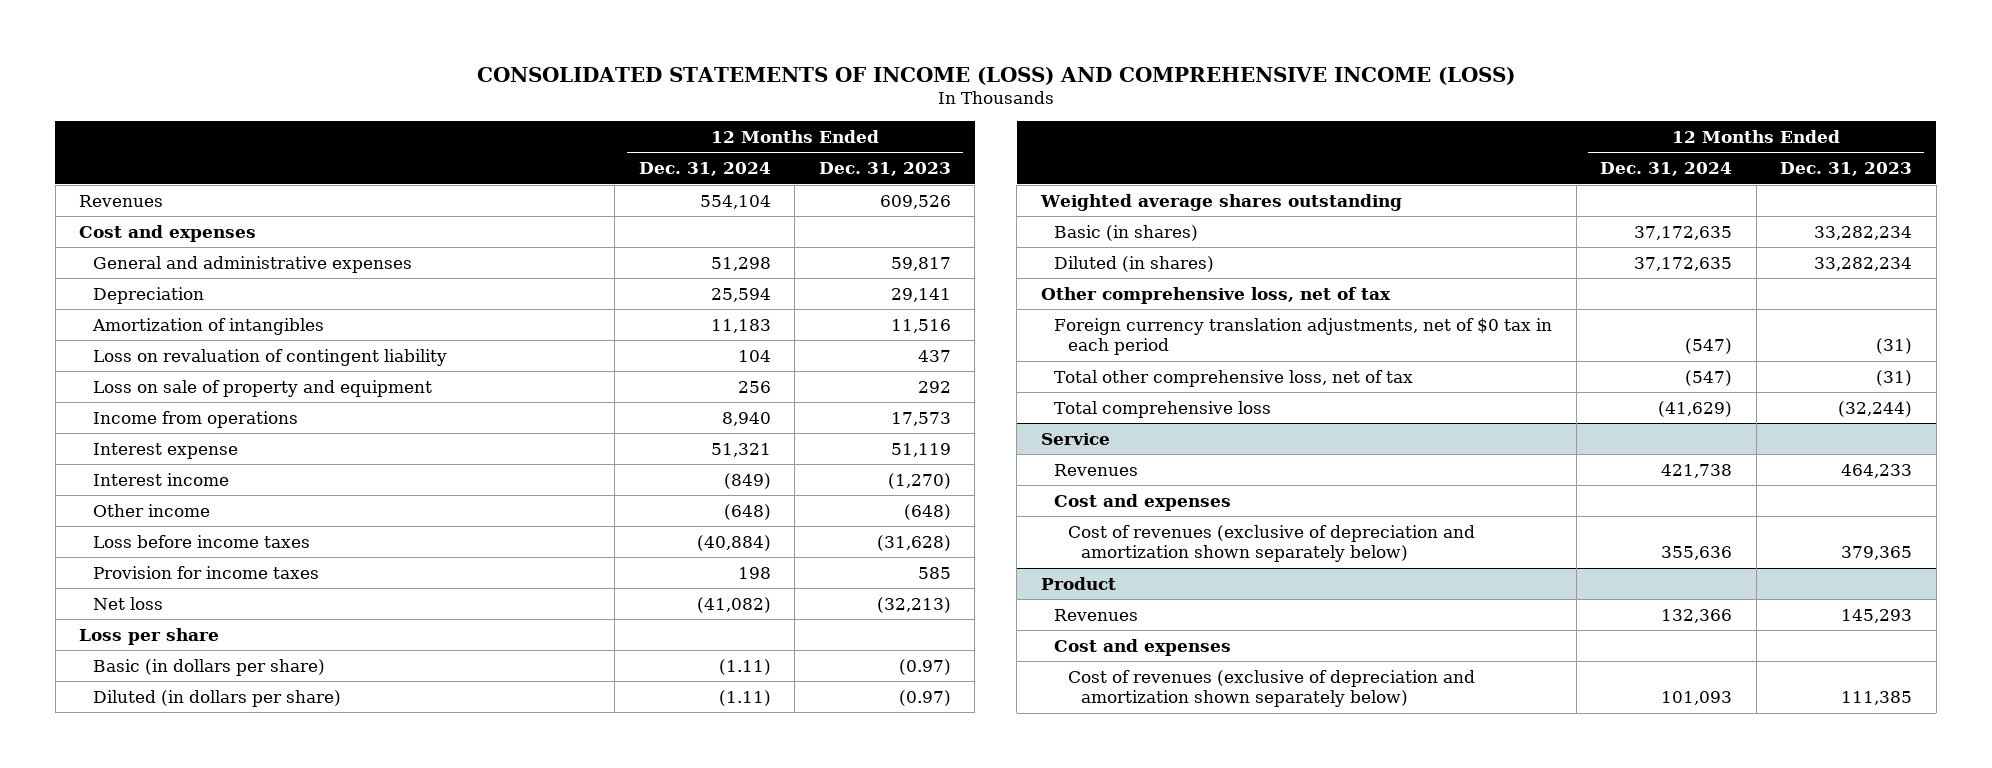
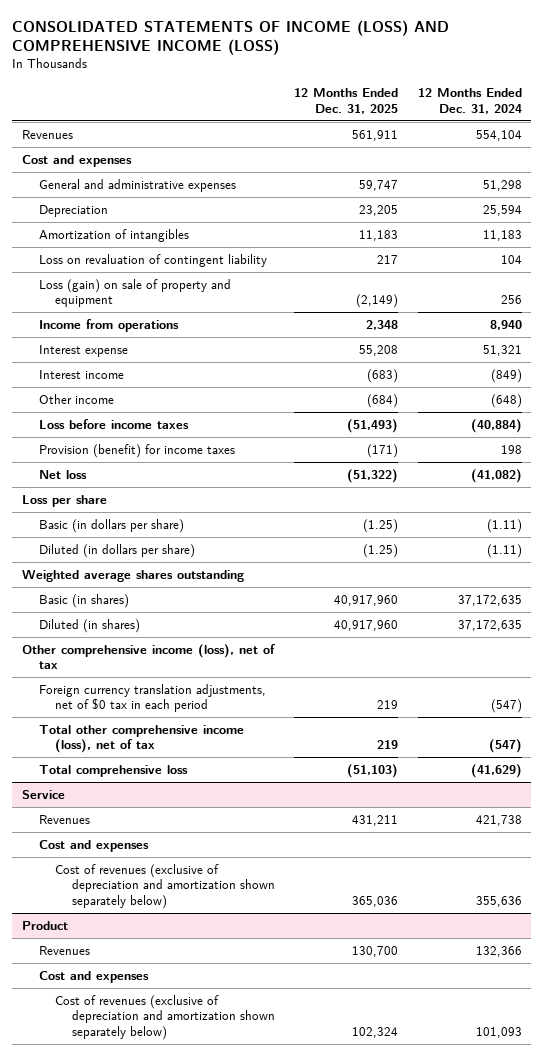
[818,162,951,177] Dec. 31, 2023 -> none
none -> [294,87,399,114] 12 Months Ended Dec. 31, 2025
[92,379,432,397] Loss on sale of property and equipment -> [38,278,231,308] Loss (gain) on sale of property and equipment
[92,565,319,579] Provision for income taxes -> [38,443,235,458] Provision (benefit) for income taxes
[1040,286,1391,304] Other comprehensive loss, net of tax -> [21,643,275,670] Other comprehensive income (loss), net of tax
[1054,369,1414,387] Total other comprehensive loss, net of tax -> [38,724,244,754] Total other comprehensive income (loss), net of tax

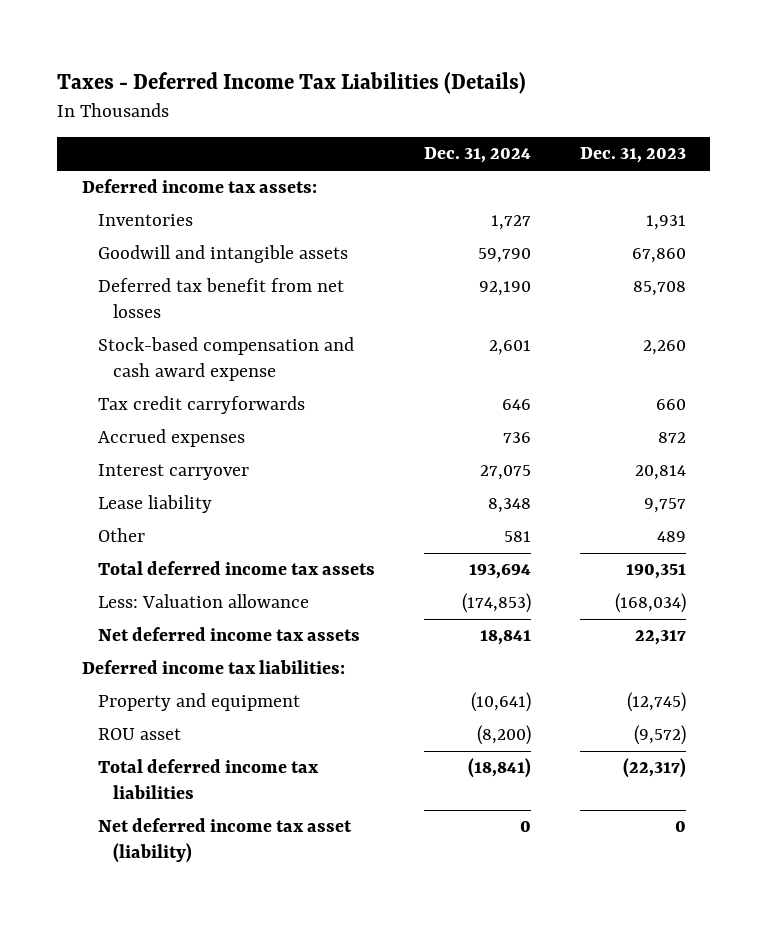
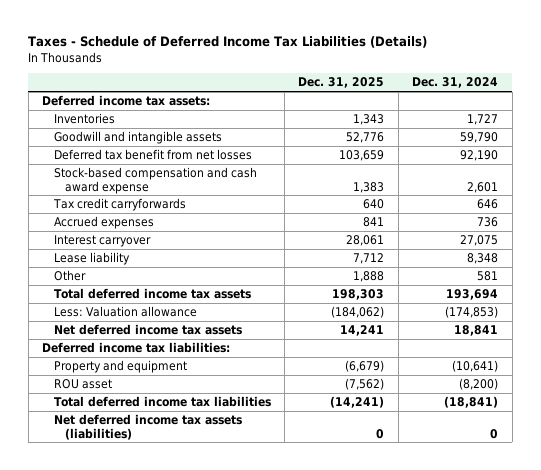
[57,72,527,95] Taxes - Deferred Income Tax Liabilities (Details) -> [28,36,428,49] Taxes - Schedule of Deferred Income Tax Liabilities (Details)
[579,147,686,164] Dec. 31, 2023 -> none
none -> [298,77,385,89] Dec. 31, 2025
[97,818,352,864] Net deferred income tax asset (liability) -> [53,414,242,440] Net deferred income tax assets (liabilities)

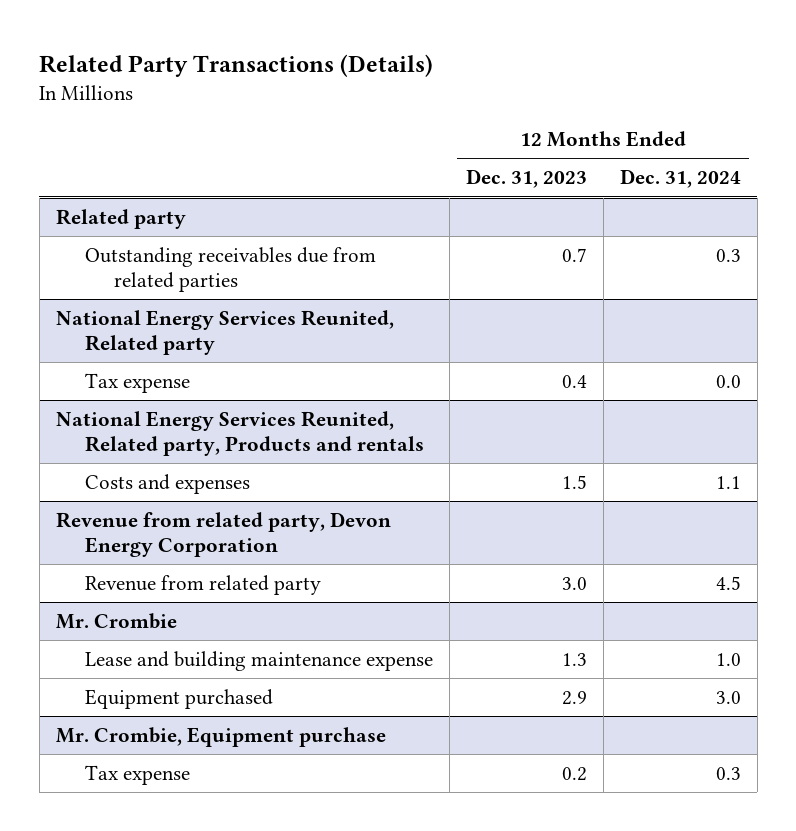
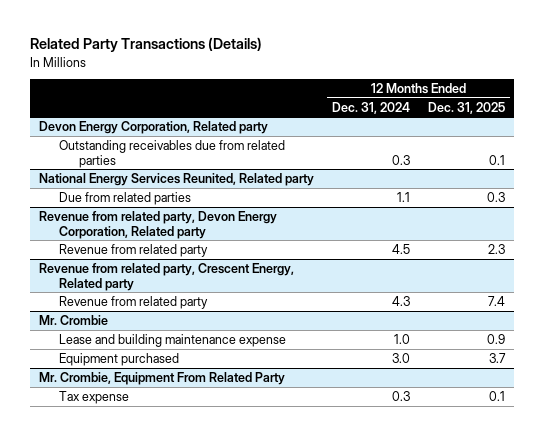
[465,169,587,189] Dec. 31, 2023 -> none
none -> [428,101,506,114] Dec. 31, 2025
[55,208,186,229] Related party -> none
none -> [38,120,268,134] Devon Energy Corporation, Related party
[84,372,190,393] Tax expense -> none
[55,410,424,456] National Energy Services Reunited, Related party, Products and rentals -> none
[84,473,250,494] Costs and expenses -> none
none -> [58,191,191,205] Due from related parties
[55,511,391,557] Revenue from related party, Devon Energy Corporation -> [38,210,277,239] Revenue from related party, Devon Energy Corporation, Related party
none -> [38,262,294,291] Revenue from related party, Crescent Energy, Related party
none -> [58,295,208,309] Revenue from related party
[55,726,386,747] Mr. Crombie, Equipment purchase -> none
none -> [38,371,285,385] Mr. Crombie, Equipment From Related Party

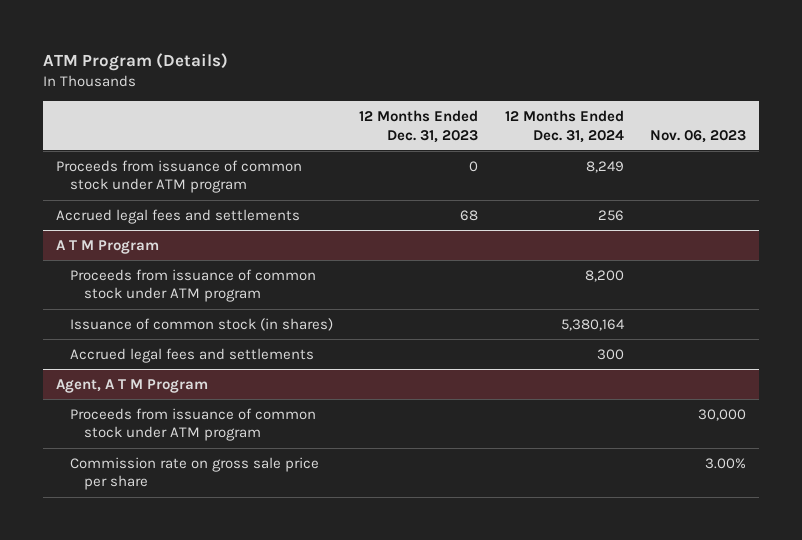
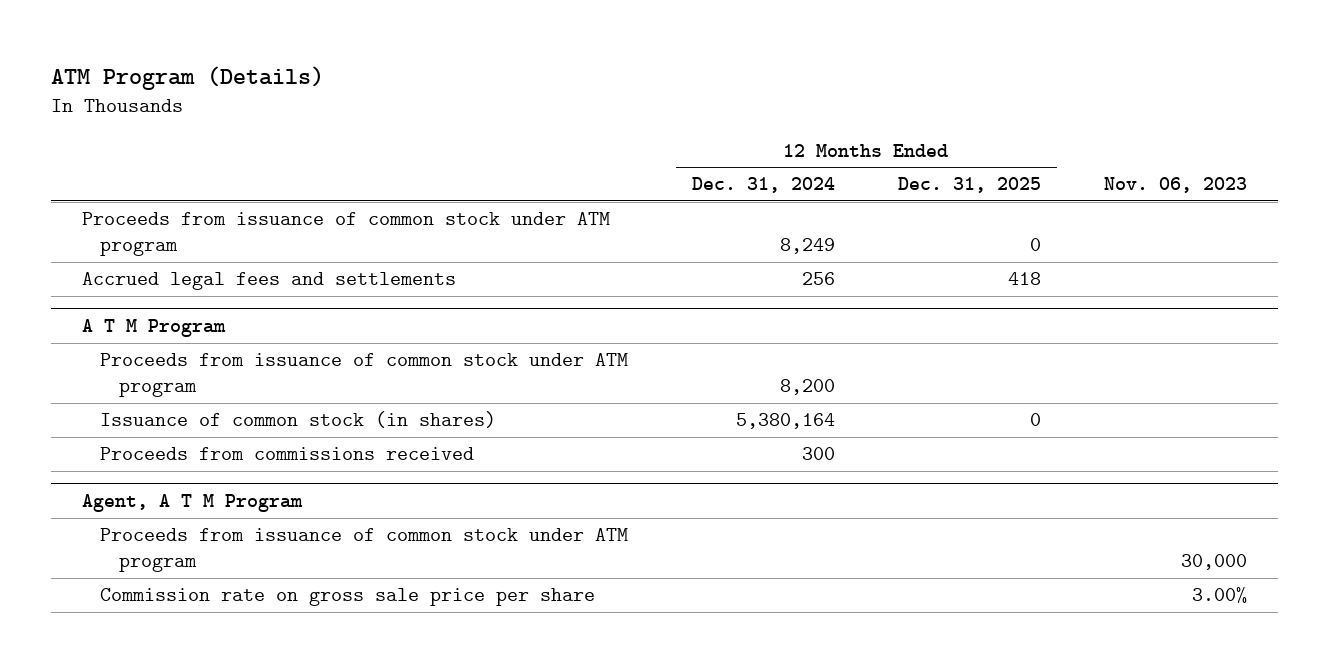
[359,109,479,143] 12 Months Ended Dec. 31, 2023 -> none
none -> [897,177,1041,194] Dec. 31, 2025
[70,347,315,363] Accrued legal fees and settlements -> none
none -> [100,447,475,461] Proceeds from commissions received

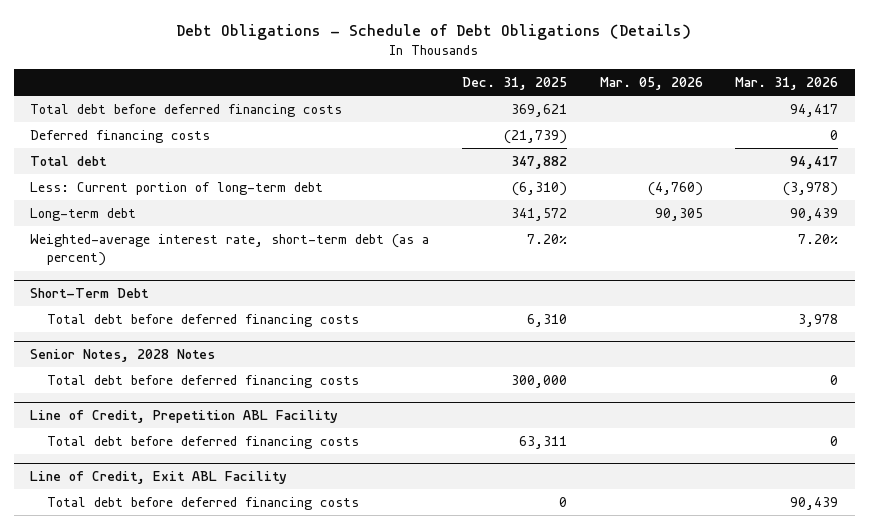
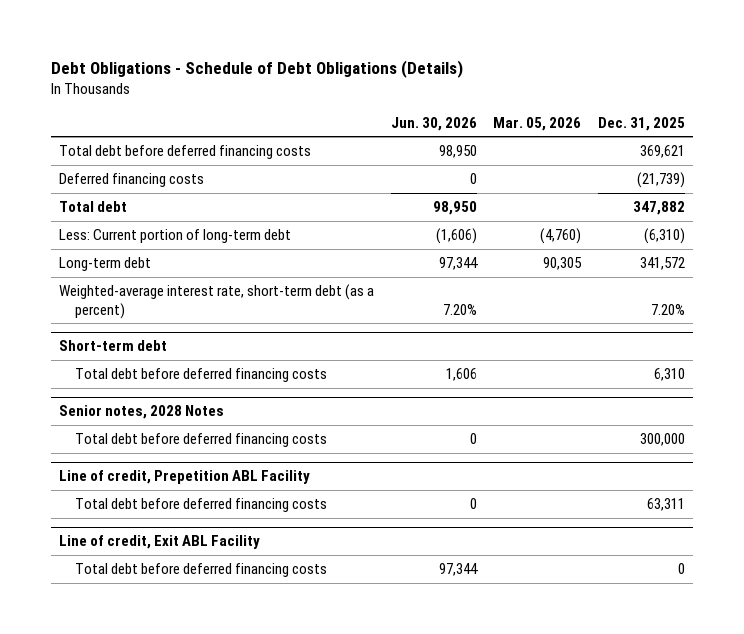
[735,76,839,90] Mar. 31, 2026 -> none
none -> [390,116,477,131] Jun. 30, 2026
[30,288,150,299] Short-Term Debt -> [59,340,168,352] Short-term debt
[30,349,216,363] Senior Notes, 2028 Notes -> [59,405,225,420] Senior notes, 2028 Notes
[30,410,339,424] Line of Credit, Prepetition ABL Facility -> [59,470,311,485] Line of credit, Prepetition ABL Facility
[30,471,288,485] Line of Credit, Exit ABL Facility -> [59,535,261,550] Line of credit, Exit ABL Facility

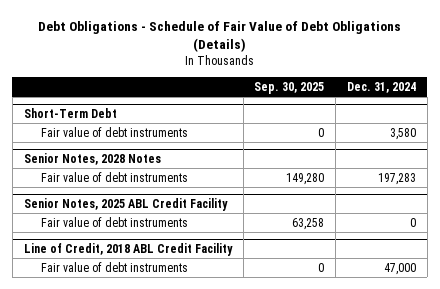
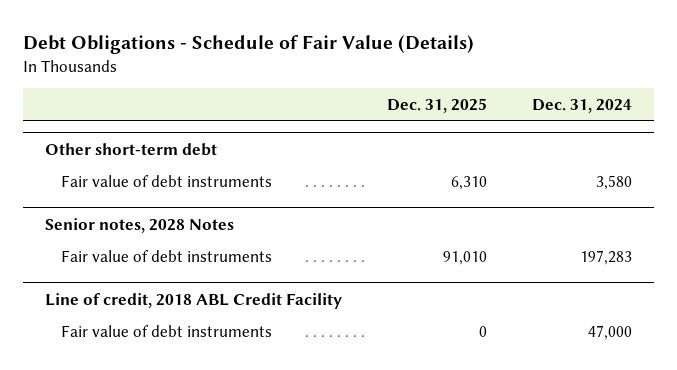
[37,20,401,53] Debt Obligations - Schedule of Fair Value of Debt Obligations (Details) -> [22,34,474,54] Debt Obligations - Schedule of Fair Value (Details)
[254,81,325,94] Sep. 30, 2025 -> none
none -> [386,98,487,114] Dec. 31, 2025
[23,107,117,118] Short-Term Debt -> [45,142,218,156] Other short-term debt
[23,152,161,165] Senior Notes, 2028 Notes -> [45,217,235,233] Senior notes, 2028 Notes
[23,197,228,211] Senior Notes, 2025 ABL Credit Facility -> none
[40,216,188,227] Fair value of debt instruments -> none
[23,242,233,256] Line of Credit, 2018 ABL Credit Facility -> [45,292,343,309] Line of credit, 2018 ABL Credit Facility

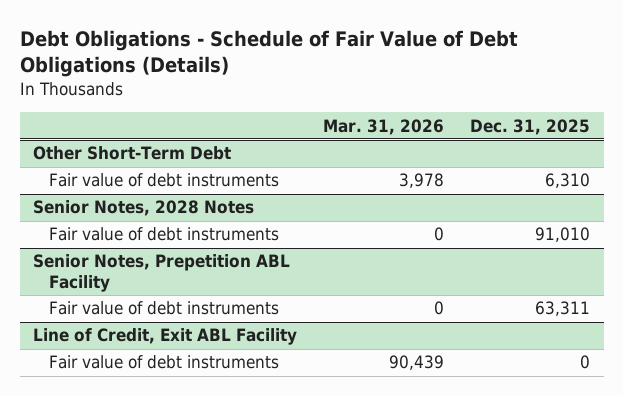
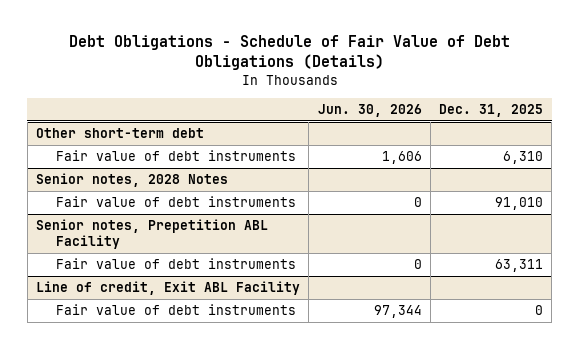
[323,118,445,135] Mar. 31, 2026 -> none
none -> [317,103,422,117] Jun. 30, 2026
[32,146,231,161] Other Short-Term Debt -> [36,128,205,139] Other short-term debt
[32,200,254,217] Senior Notes, 2028 Notes -> [36,173,229,188] Senior notes, 2028 Notes
[32,254,290,292] Senior Notes, Prepetition ABL Facility -> [36,219,269,250] Senior notes, Prepetition ABL Facility
[32,328,297,346] Line of Credit, Exit ABL Facility -> [36,281,301,296] Line of credit, Exit ABL Facility

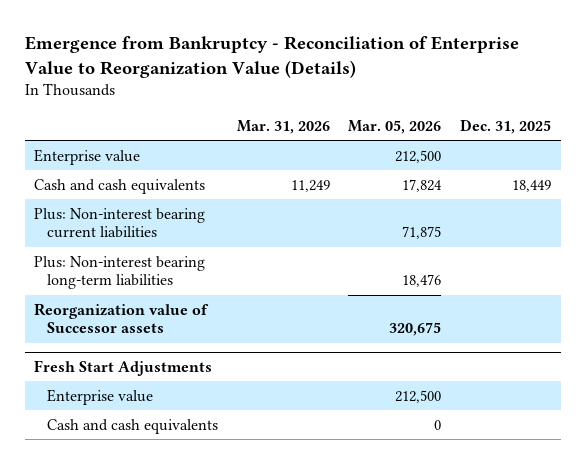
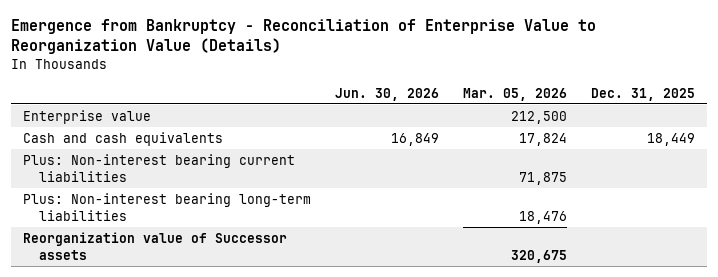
[236,119,330,134] Mar. 31, 2026 -> none
none -> [335,87,440,101] Jun. 30, 2026
[33,360,212,377] Fresh Start Adjustments -> none
[46,388,153,405] Enterprise value -> none
[46,418,218,434] Cash and cash equivalents -> none

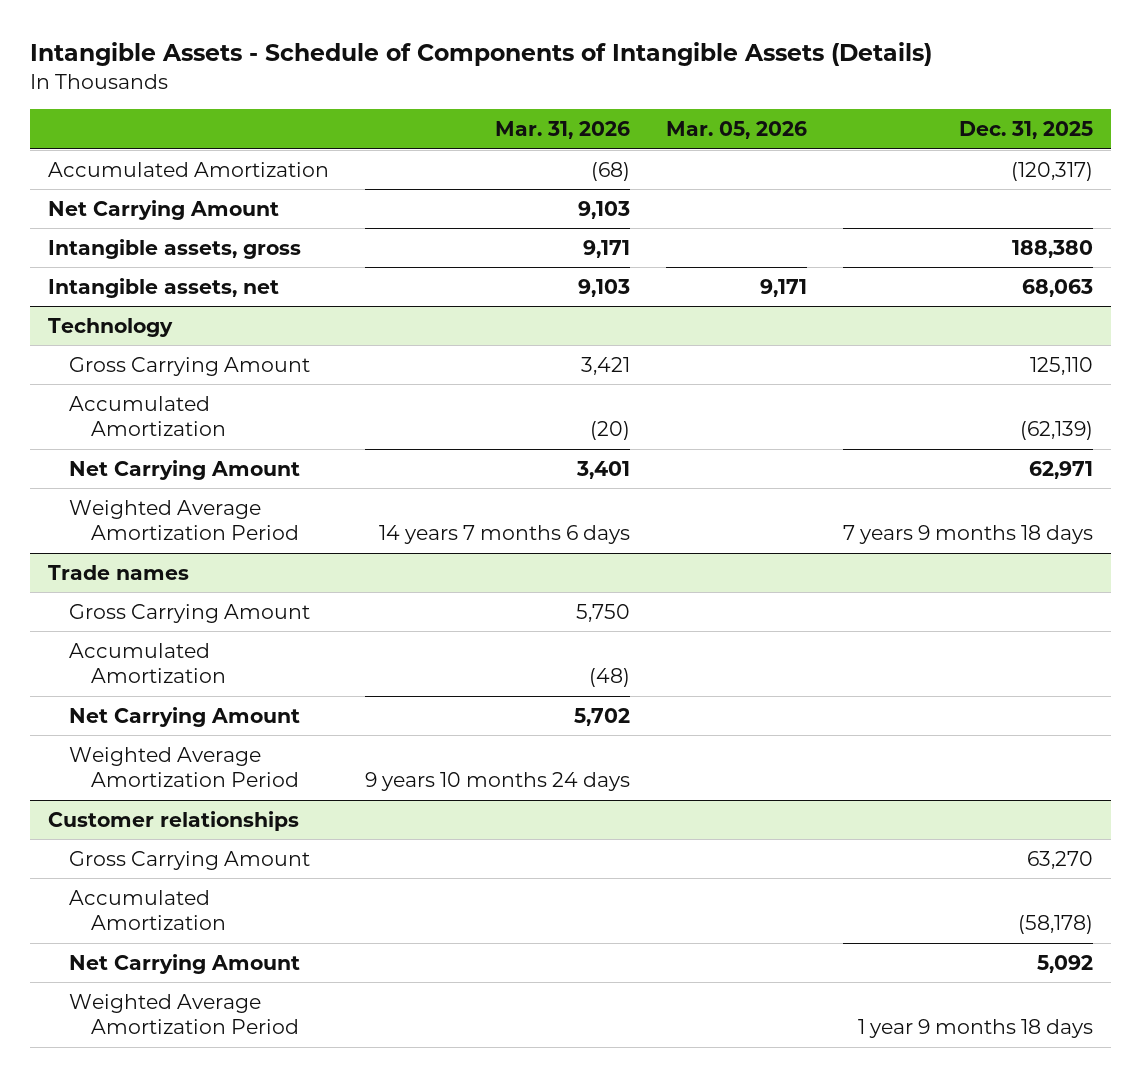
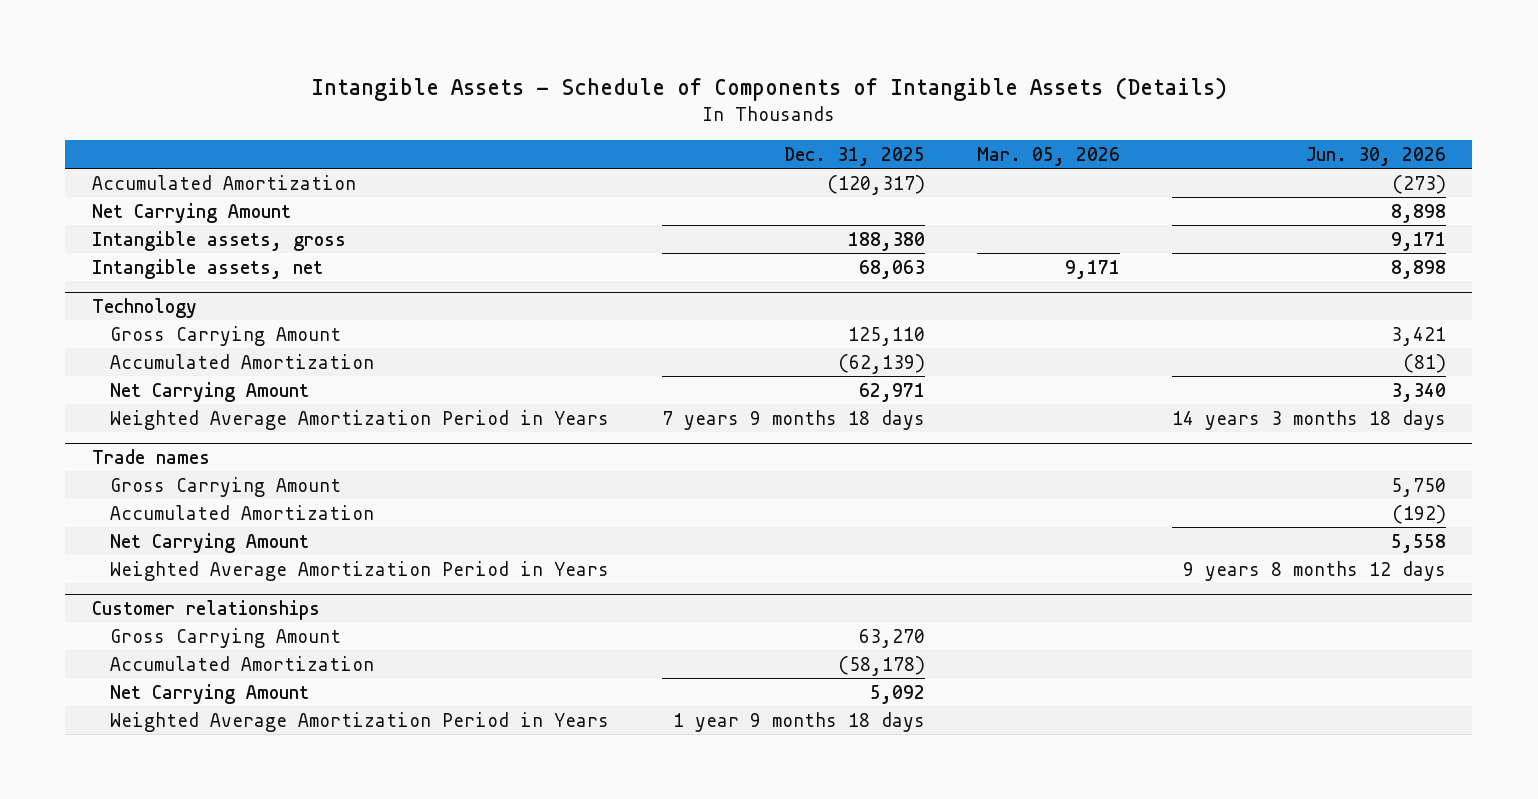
[494,121,630,140] Mar. 31, 2026 -> none
none -> [1306,146,1447,166] Jun. 30, 2026
[69,499,299,541] Weighted Average Amortization Period -> [110,409,610,430] Weighted Average Amortization Period in Years
[69,746,299,788] Weighted Average Amortization Period -> [110,560,610,581] Weighted Average Amortization Period in Years
[69,993,299,1035] Weighted Average Amortization Period -> [110,711,610,732] Weighted Average Amortization Period in Years

